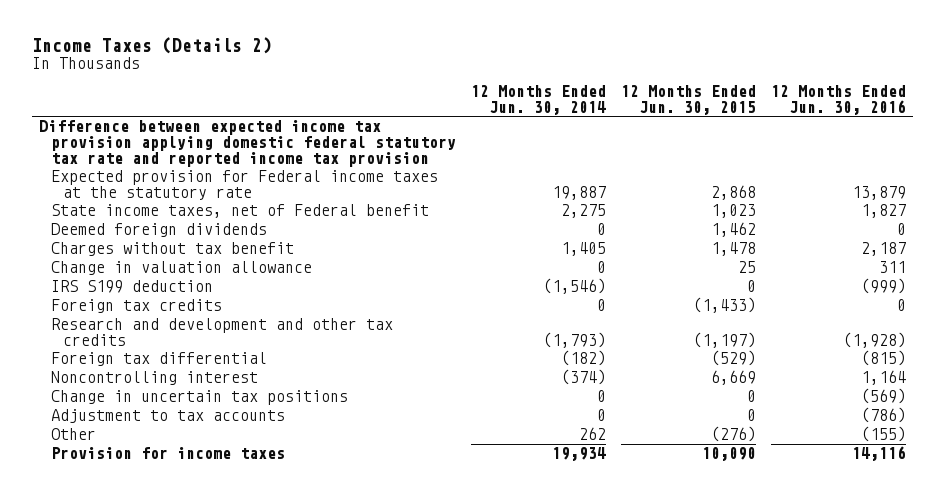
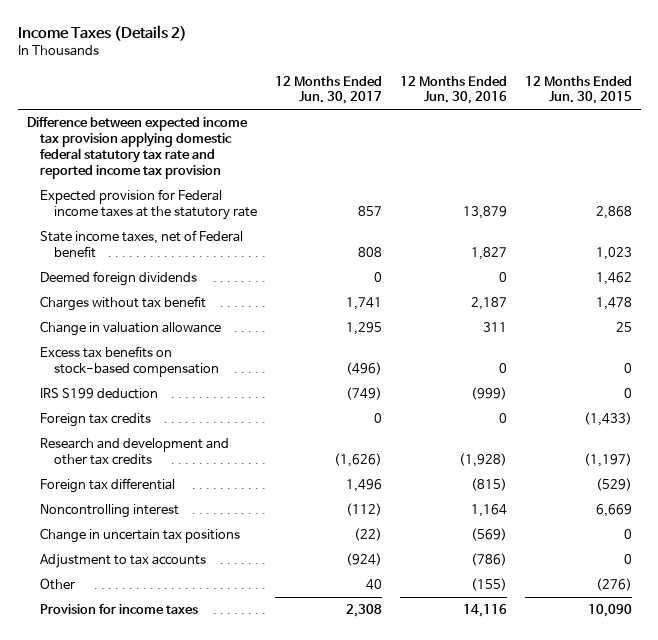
[470,85,606,116] 12 Months Ended Jun. 30, 2014 -> none
none -> [274,75,382,105] 12 Months Ended Jun. 30, 2017
none -> [40,346,219,378] Excess tax benefits on stock-based compensation

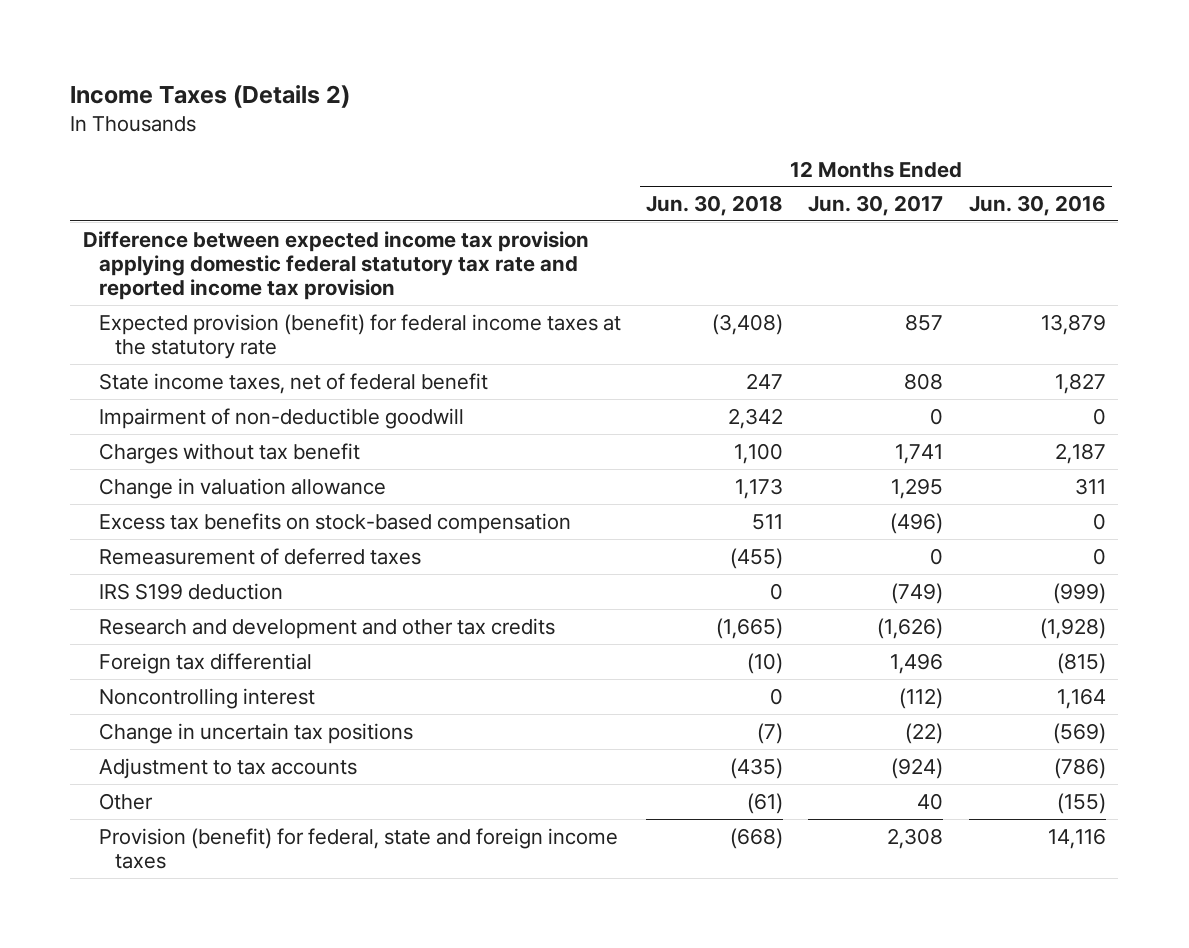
[524,75,632,105] 12 Months Ended Jun. 30, 2015 -> none
none -> [646,195,784,217] Jun. 30, 2018
[40,271,198,287] Deemed foreign dividends -> none
[40,189,257,221] Expected provision for Federal income taxes at the statutory rate -> [98,313,621,359] Expected provision (benefit) for federal income taxes at the statutory rate
[40,230,244,259] State income taxes, net of Federal benefit -> [98,372,488,394] State income taxes, net of federal benefit
none -> [98,407,464,429] Impairment of non-deductible goodwill
none -> [98,547,421,565] Remeasurement of deferred taxes
[40,413,152,428] Foreign tax credits -> none
[40,604,199,615] Provision for income taxes -> [98,827,618,869] Provision (benefit) for federal, state and foreign income taxes

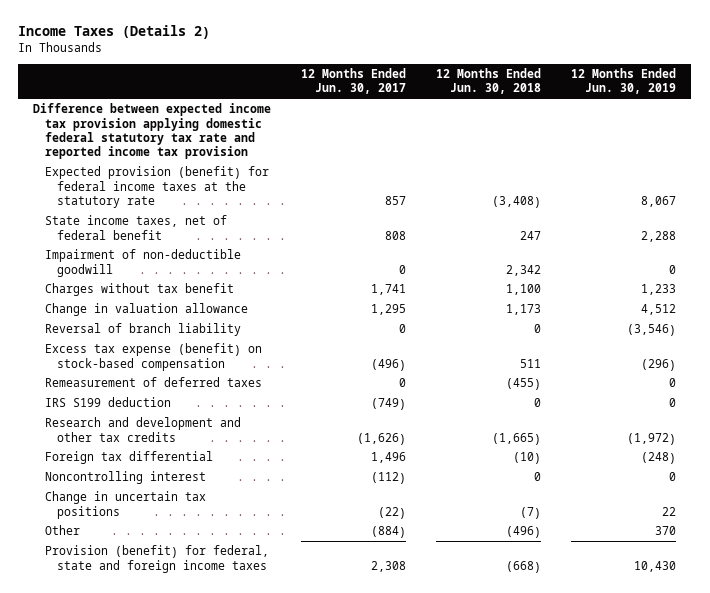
[968,195,1106,217] Jun. 30, 2016 -> none
none -> [571,67,677,95] 12 Months Ended Jun. 30, 2019
none -> [45,323,242,337] Reversal of branch liability
[98,512,571,534] Excess tax benefits on stock-based compensation -> [45,343,263,371] Excess tax expense (benefit) on stock-based compensation
[98,757,357,779] Adjustment to tax accounts -> none
[747,792,784,814] (61) -> [506,526,542,539] (496)
[917,792,944,810] 40 -> [371,526,407,539] (884)

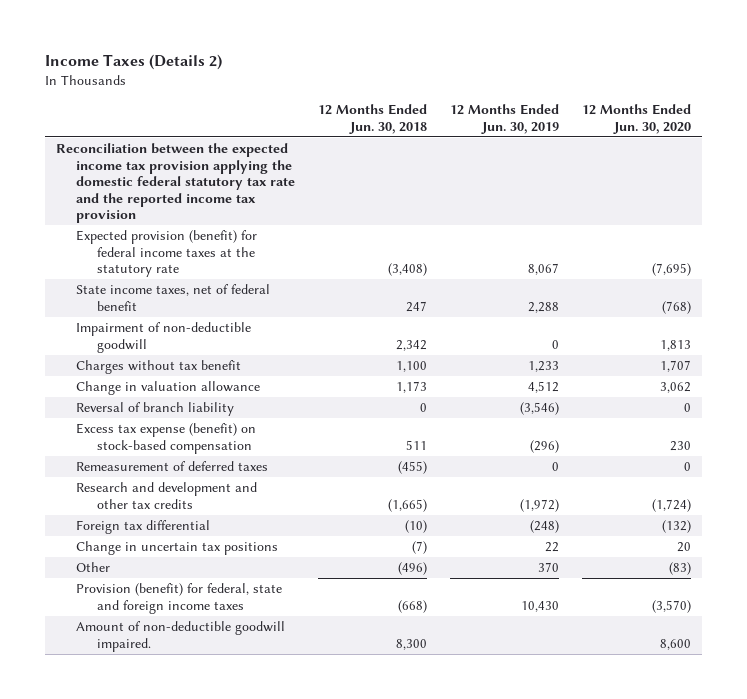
[301,67,407,95] 12 Months Ended Jun. 30, 2017 -> none
none -> [581,104,691,134] 12 Months Ended Jun. 30, 2020
[33,103,272,160] Difference between expected income tax provision applying domestic federal statutory tax rate and reported income tax provision -> [55,143,296,224] Reconciliation between the expected income tax provision applying the domestic federal statutory tax rate and the reported income tax provision
[45,397,172,408] IRS S199 deduction -> none
[45,471,207,485] Noncontrolling interest -> none
none -> [76,621,286,652] Amount of non-deductible goodwill impaired.

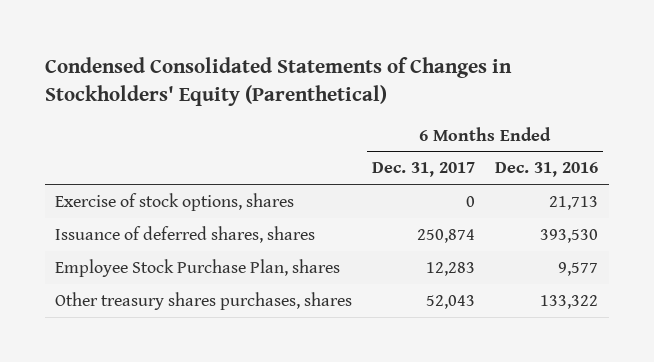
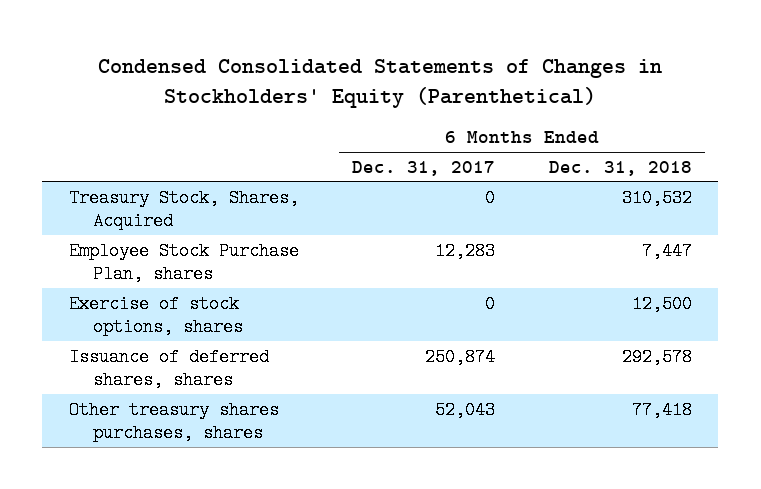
[495,162,599,178] Dec. 31, 2016 -> none
none -> [548,160,692,176] Dec. 31, 2018
none -> [68,188,299,230] Treasury Stock, Shares, Acquired
[55,258,341,277] Employee Stock Purchase Plan, shares -> [68,241,299,283] Employee Stock Purchase Plan, shares

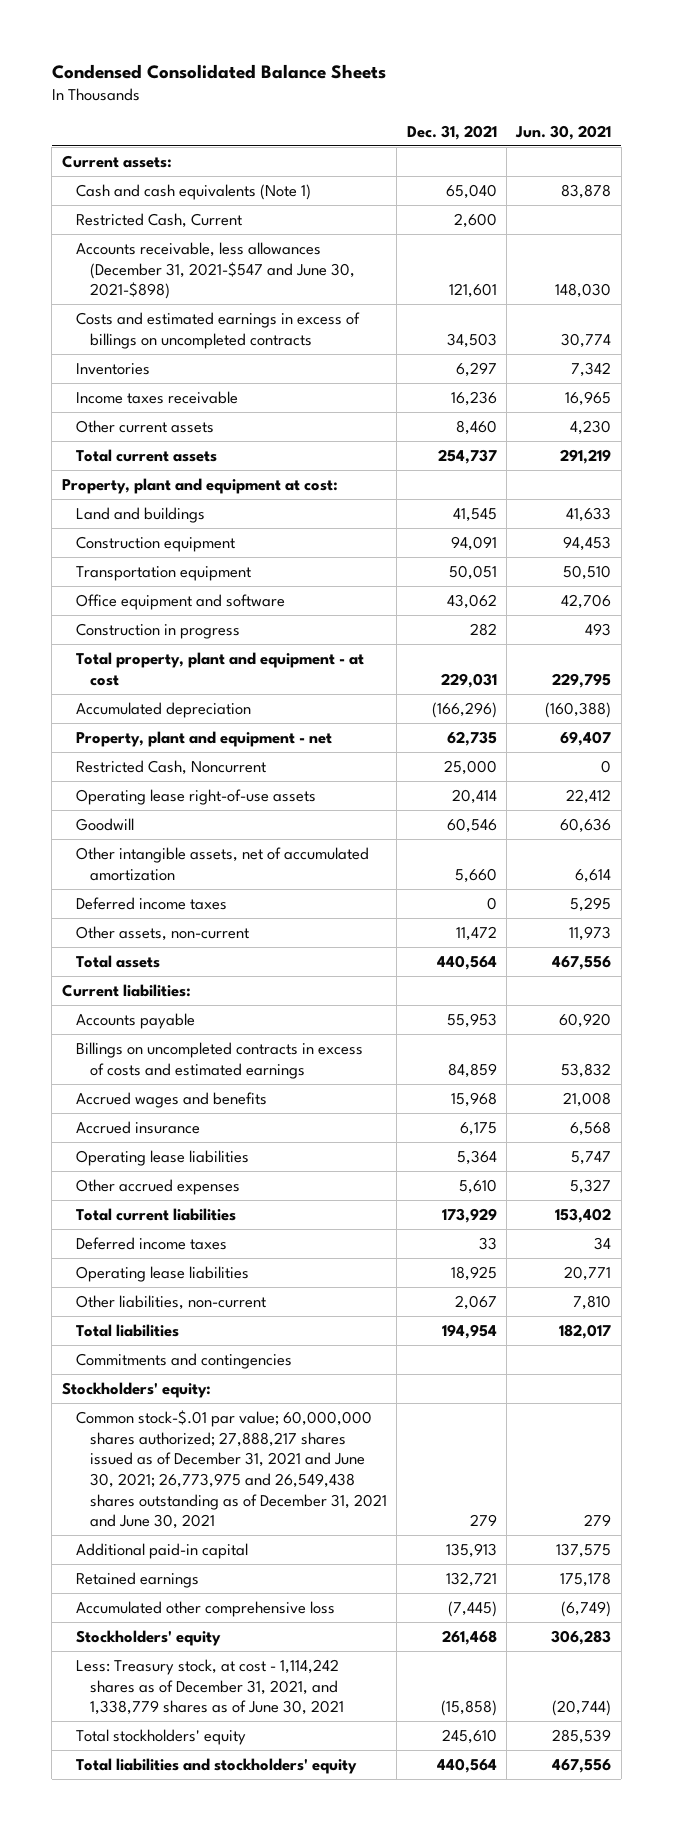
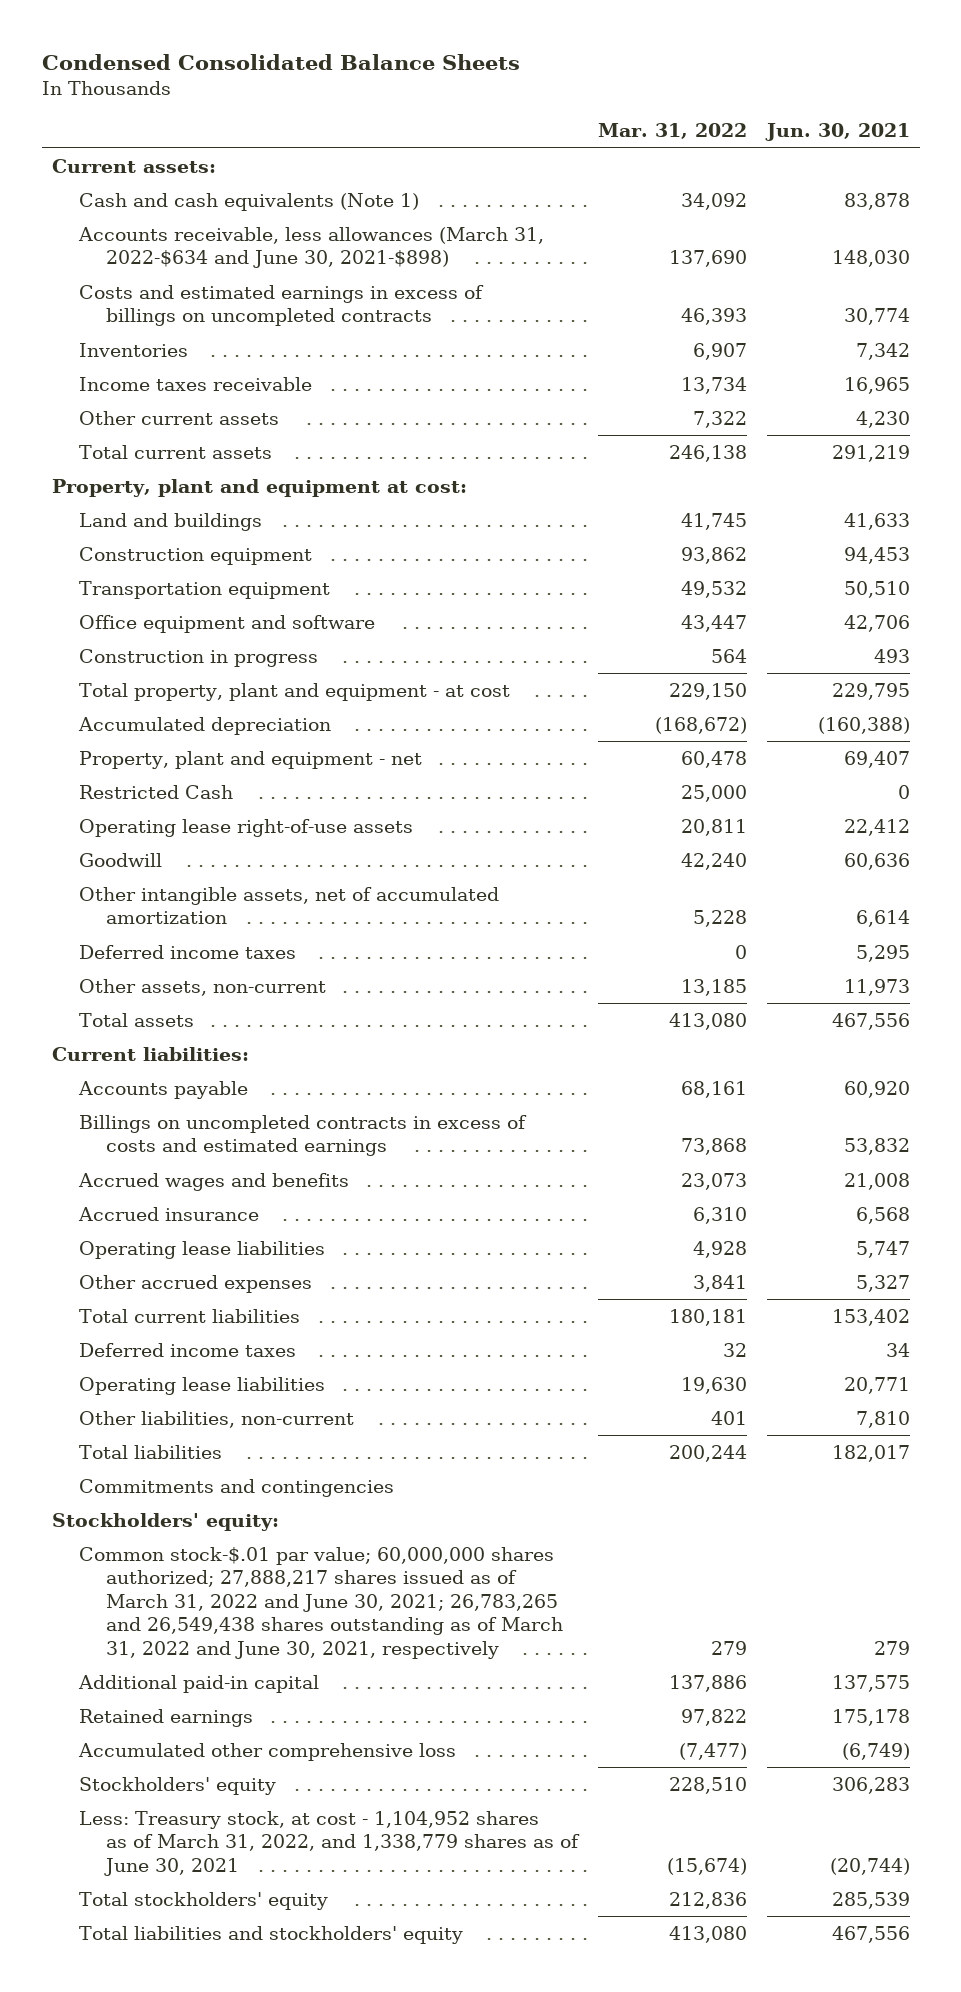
[406,124,497,140] Dec. 31, 2021 -> none
none -> [597,123,747,140] Mar. 31, 2022
[75,212,242,228] Restricted Cash, Current -> none
[75,241,355,300] Accounts receivable, less allowances (December 31, 2021-$547 and June 30, 2021-$898) -> [77,226,544,269] Accounts receivable, less allowances (March 31, 2022-$634 and June 30, 2021-$898)
[75,759,266,775] Restricted Cash, Noncurrent -> [78,784,233,799] Restricted Cash
[75,1409,387,1530] Common stock-$.01 par value; 60,000,000 shares authorized; 27,888,217 shares issued as of December 31, 2021 and June 30, 2021; 26,773,975 and 26,549,438 shares outstanding as of December 31, 2021 and June 30, 2021 -> [78,1546,563,1659] Common stock-$.01 par value; 60,000,000 shares authorized; 27,888,217 shares issued as of March 31, 2022 and June 30, 2021; 26,783,265 and 26,549,438 shares outstanding as of March 31, 2022 and June 30, 2021, respectively
[75,1658,344,1716] Less: Treasury stock, at cost - 1,114,242 shares as of December 31, 2021, and 1,338,779 shares as of June 30, 2021 -> [78,1810,580,1876] Less: Treasury stock, at cost - 1,104,952 shares as of March 31, 2022, and 1,338,779 shares as of June 30, 2021

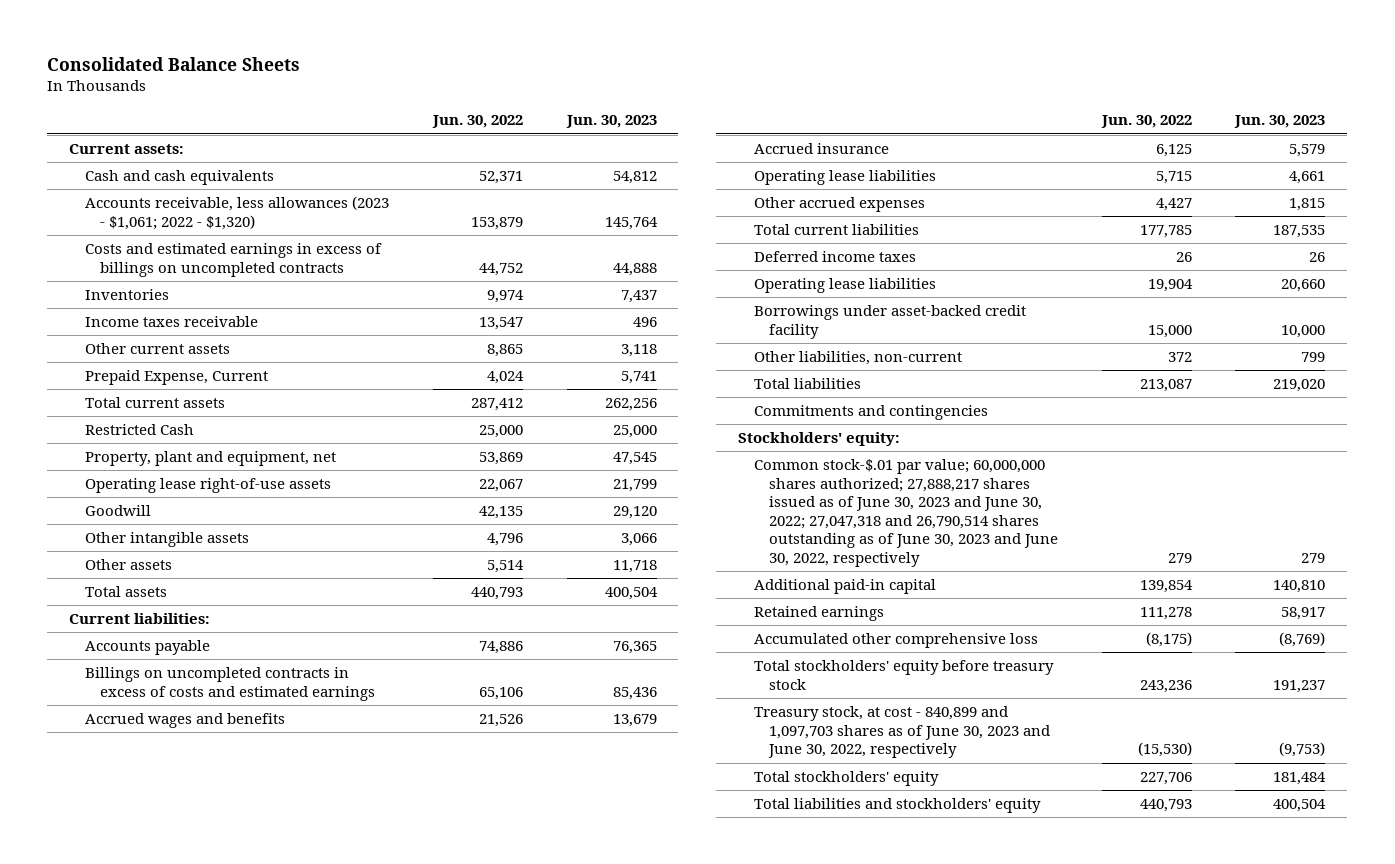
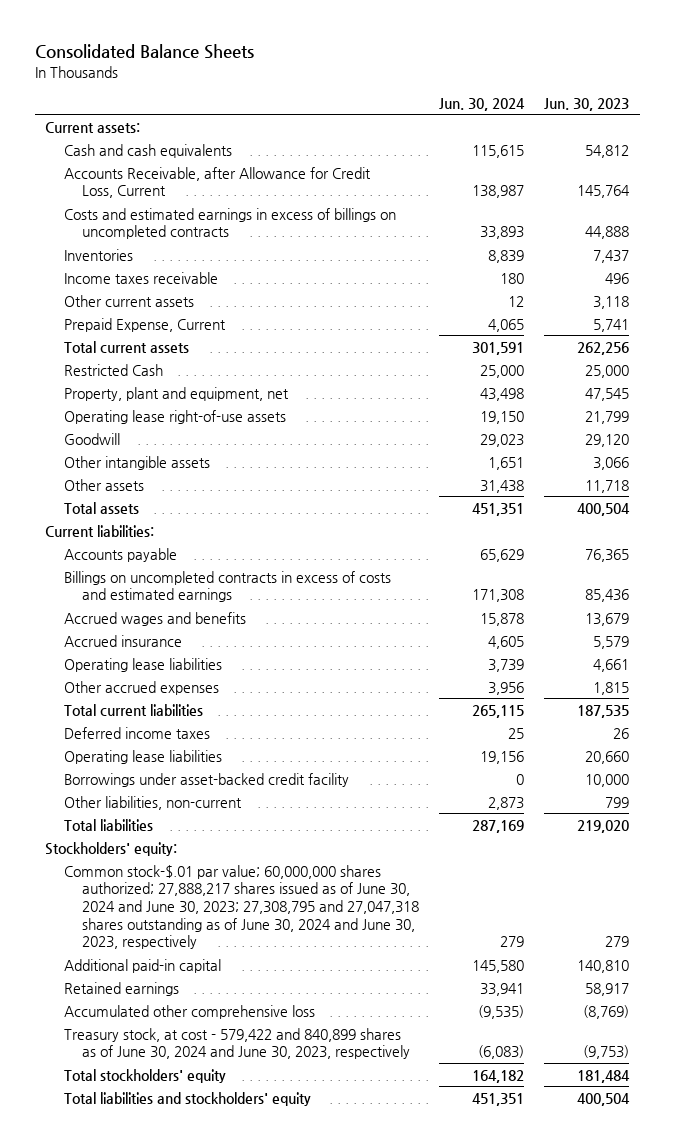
[432,115,524,129] Jun. 30, 2022 -> none
none -> [439,97,526,111] Jun. 30, 2024
[84,196,389,230] Accounts receivable, less allowances (2023 - $1,061; 2022 - $1,320) -> [63,166,371,199] Accounts Receivable, after Allowance for Credit Loss, Current
[753,405,988,421] Commitments and contingencies -> none
[753,459,1059,568] Common stock-$.01 par value; 60,000,000 shares authorized; 27,888,217 shares issued as of June 30, 2023 and June 30, 2022; 27,047,318 and 26,790,514 shares outstanding as of June 30, 2023 and June 30, 2022, respectively -> [63,864,420,950] Common stock-$.01 par value; 60,000,000 shares authorized; 27,888,217 shares issued as of June 30, 2024 and June 30, 2023; 27,308,795 and 27,047,318 shares outstanding as of June 30, 2024 and June 30, 2023, respectively
[753,660,1054,690] Total stockholders' equity before treasury stock -> none
[753,706,1051,759] Treasury stock, at cost - 840,899 and 1,097,703 shares as of June 30, 2023 and June 30, 2022, respectively -> [63,1027,411,1060] Treasury stock, at cost - 579,422 and 840,899 shares as of June 30, 2024 and June 30, 2023, respectively

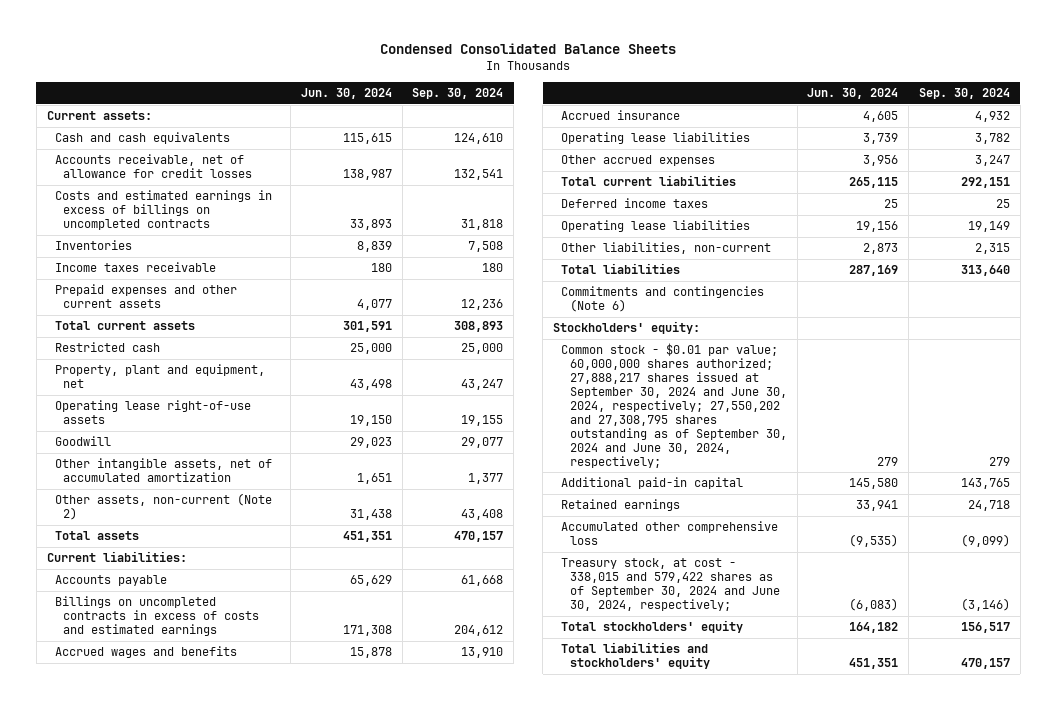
[35,44,255,60] Consolidated Balance Sheets -> [380,43,677,55] Condensed Consolidated Balance Sheets
[544,97,630,111] Jun. 30, 2023 -> none
none -> [412,87,504,99] Sep. 30, 2024
[63,166,371,199] Accounts Receivable, after Allowance for Credit Loss, Current -> [54,154,253,179] Accounts receivable, net of allowance for credit losses
[63,294,194,307] Other current assets -> none
[63,317,226,332] Prepaid Expense, Current -> [54,284,237,309] Prepaid expenses and other current assets
[488,318,525,332] 4,065 -> [356,299,392,311] 4,077
[63,363,163,376] Restricted Cash -> [54,342,160,353] Restricted cash
[63,455,210,470] Other intangible assets -> [54,458,272,483] Other intangible assets, net of accumulated amortization
[63,478,144,491] Other assets -> [54,493,272,521] Other assets, non-current (Note 2)
[63,772,349,787] Borrowings under asset-backed credit facility -> none
none -> [561,286,765,313] Commitments and contingencies (Note 6)
[63,864,420,950] Common stock-$.01 par value; 60,000,000 shares authorized; 27,888,217 shares issued as of June 30, 2024 and June 30, 2023; 27,308,795 and 27,047,318 shares outstanding as of June 30, 2024 and June 30, 2023, respectively -> [561,343,787,468] Common stock - $0.01 par value; 60,000,000 shares authorized; 27,888,217 shares issued at September 30, 2024 and June 30, 2024, respectively; 27,550,202 and 27,308,795 shares outstanding as of September 30, 2024 and June 30, 2024, respectively;
[63,1027,411,1060] Treasury stock, at cost - 579,422 and 840,899 shares as of June 30, 2024 and June 30, 2023, respectively -> [561,558,780,611] Treasury stock, at cost - 338,015 and 579,422 shares as of September 30, 2024 and June 30, 2024, respectively;

